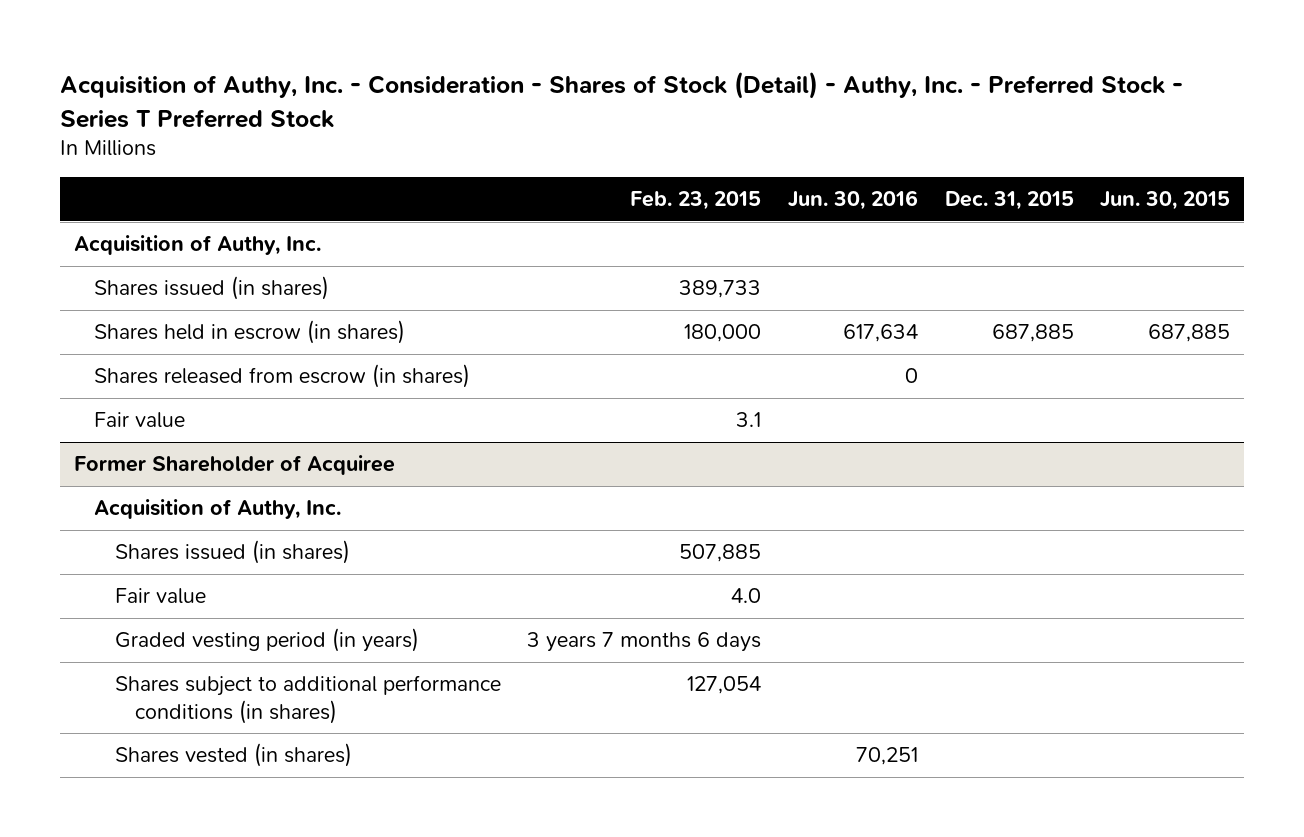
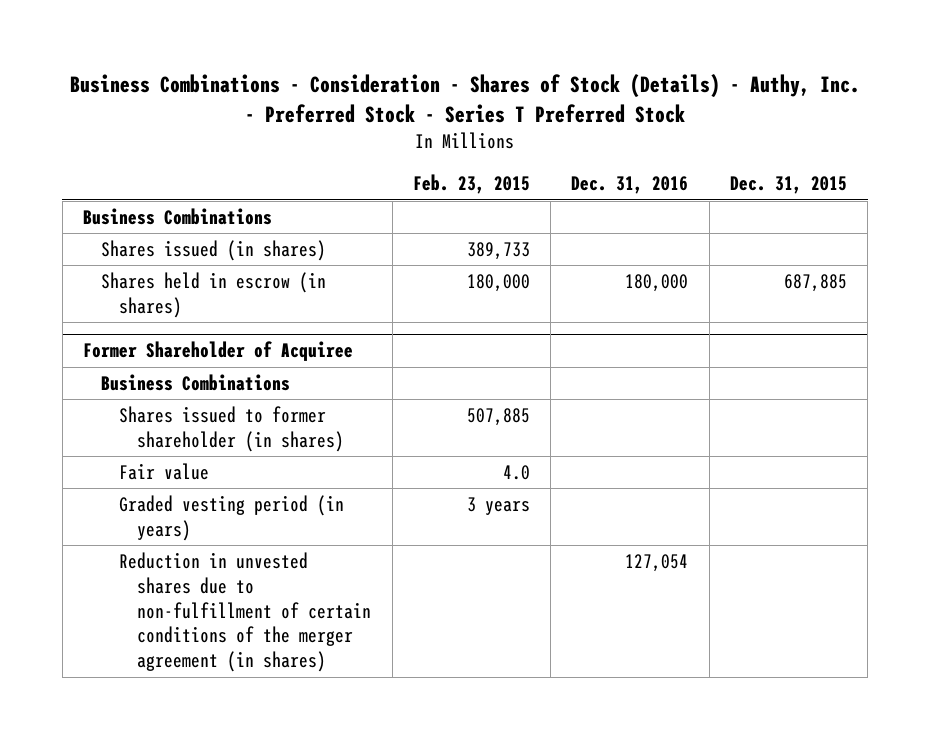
[60,71,1184,128] Acquisition of Authy, Inc. - Consideration - Shares of Stock (Detail) - Authy, Inc. - Preferred Stock - Series T Preferred Stock -> [69,74,860,124] Business Combinations - Consideration - Shares of Stock (Details) - Authy, Inc. - Preferred Stock - Series T Preferred Stock
[788,190,919,211] Jun. 30, 2016 -> none
[1100,191,1231,211] Jun. 30, 2015 -> none
none -> [571,176,689,195] Dec. 31, 2016
[73,235,321,256] Acquisition of Authy, Inc. -> [82,207,272,225] Business Combinations
[94,364,471,389] Shares released from escrow (in shares) -> none
[94,412,186,429] Fair value -> none
[94,499,342,520] Acquisition of Authy, Inc. -> [101,373,291,391] Business Combinations
[114,540,350,565] Shares issued (in shares) -> [119,405,345,452] Shares issued to former shareholder (in shares)
[114,675,501,724] Shares subject to additional performance conditions (in shares) -> none
[114,743,352,768] Shares vested (in shares) -> none
[527,632,762,653] 3 years 7 months 6 days -> [466,496,530,515] 3 years
none -> [119,551,372,673] Reduction in unvested shares due to non-fulfillment of certain conditions of the merger agreement (in shares)

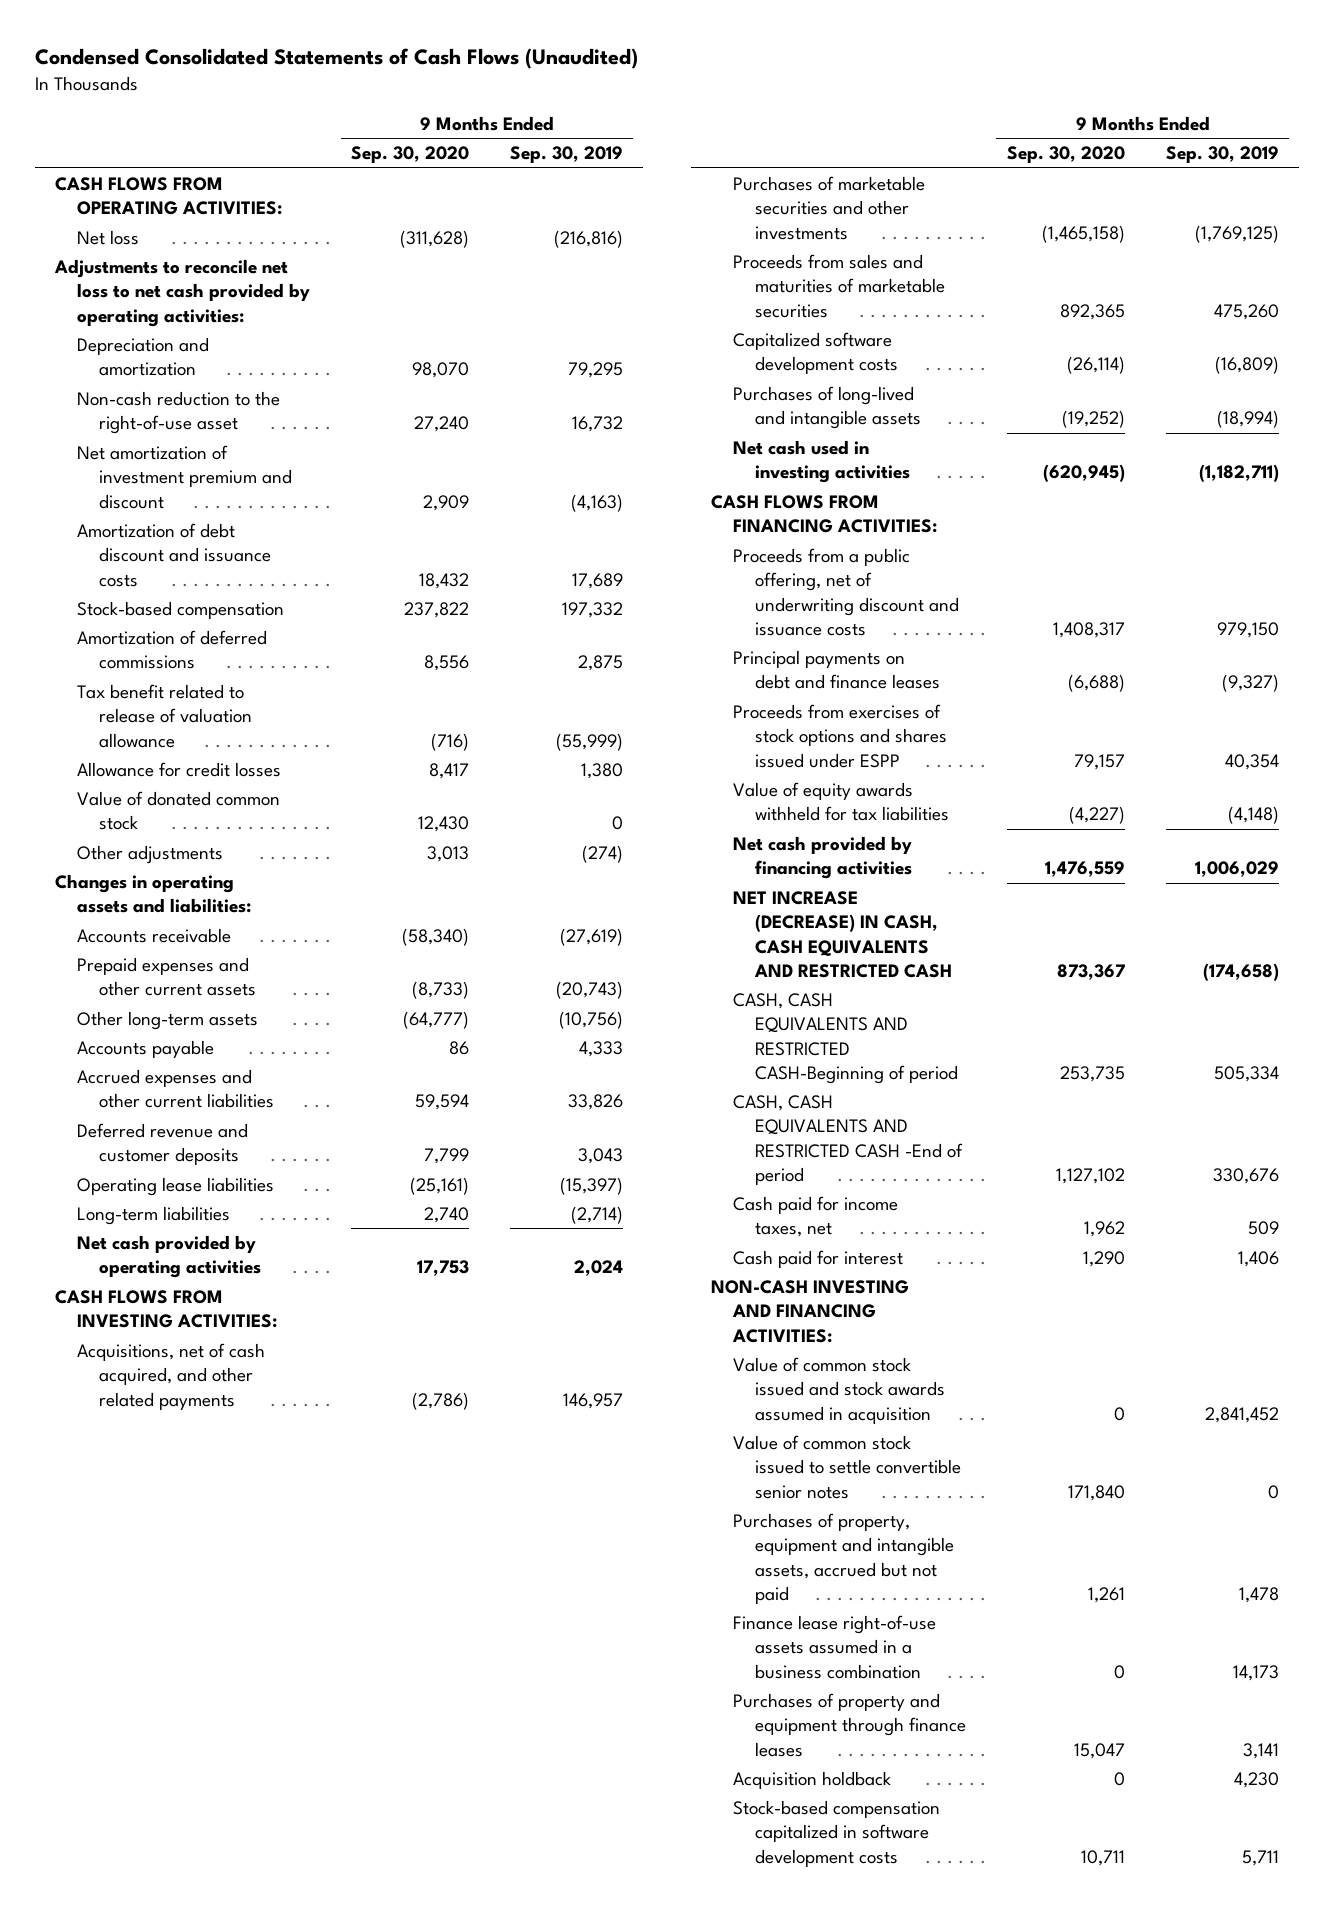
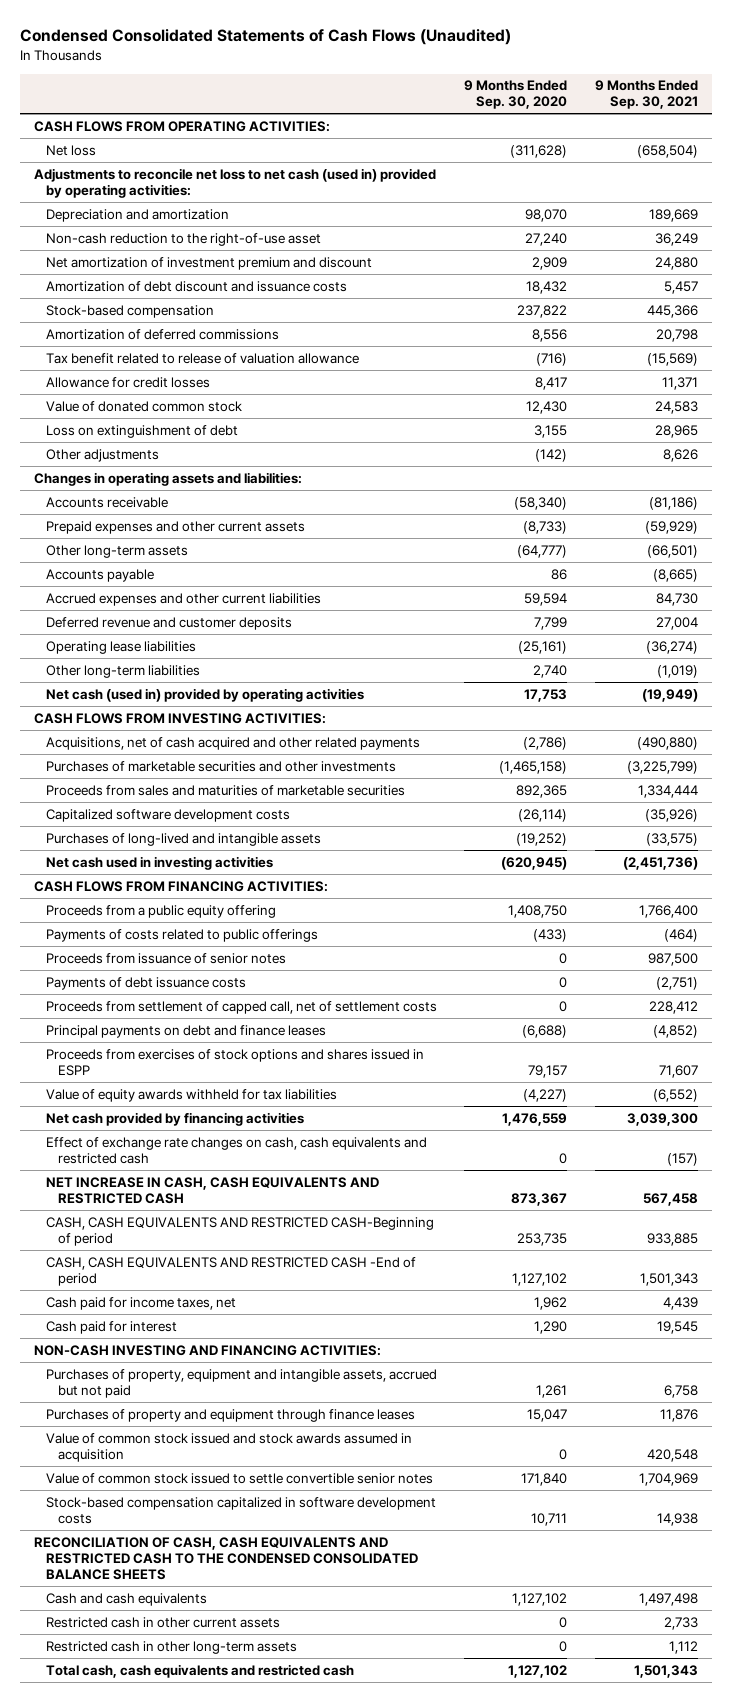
[509,146,623,164] Sep. 30, 2019 -> none
none -> [594,80,698,110] 9 Months Ended Sep. 30, 2021
[54,258,311,327] Adjustments to reconcile net loss to net cash provided by operating activities: -> [33,167,436,198] Adjustments to reconcile net loss to net cash (used in) provided by operating activities:
none -> [45,424,238,438] Loss on extinguishment of debt
[426,845,469,862] 3,013 -> [535,448,568,462] (142)
[77,1205,231,1225] Long-term liabilities -> [45,664,200,678] Other long-term liabilities
[77,1234,261,1279] Net cash provided by operating activities -> [45,687,364,702] Net cash (used in) provided by operating activities
[77,1342,266,1410] Acquisitions, net of cash acquired, and other related payments -> [45,736,420,750] Acquisitions, net of cash acquired and other related payments
[732,547,959,637] Proceeds from a public offering, net of underwriting discount and issuance costs -> none
none -> [45,904,276,918] Proceeds from a public equity offering
none -> [45,928,318,942] Payments of costs related to public offerings
none -> [45,952,286,964] Proceeds from issuance of senior notes
none -> [45,976,246,990] Payments of debt issuance costs
none -> [45,1000,437,1014] Proceeds from settlement of capped call, net of settlement costs
[732,703,947,768] Proceeds from exercises of stock options and shares issued under ESPP -> [45,1048,424,1076] Proceeds from exercises of stock options and shares issued in ESPP
none -> [45,1136,427,1164] Effect of exchange rate changes on cash, cash equivalents and restricted cash
[732,890,952,979] NET INCREASE (DECREASE) IN CASH, CASH EQUIVALENTS AND RESTRICTED CASH -> [45,1176,379,1204] NET INCREASE IN CASH, CASH EQUIVALENTS AND RESTRICTED CASH
[732,1614,936,1679] Finance lease right-of-use assets assumed in a business combination -> none
[732,1770,891,1789] Acquisition holdback -> none
[732,1356,945,1424] Value of common stock issued and stock awards assumed in acquisition -> [45,1432,412,1462] Value of common stock issued and stock awards assumed in acquisition
[732,1434,961,1499] Value of common stock issued to settle convertible senior notes -> [45,1472,433,1484] Value of common stock issued to settle convertible senior notes
none -> [33,1536,418,1580] RECONCILIATION OF CASH, CASH EQUIVALENTS AND RESTRICTED CASH TO THE CONDENSED CONSOLIDATED BALANCE SHEETS
none -> [45,1592,207,1606] Cash and cash equivalents
none -> [45,1616,280,1628] Restricted cash in other current assets
none -> [45,1640,297,1654] Restricted cash in other long-term assets
none -> [45,1663,354,1678] Total cash, cash equivalents and restricted cash

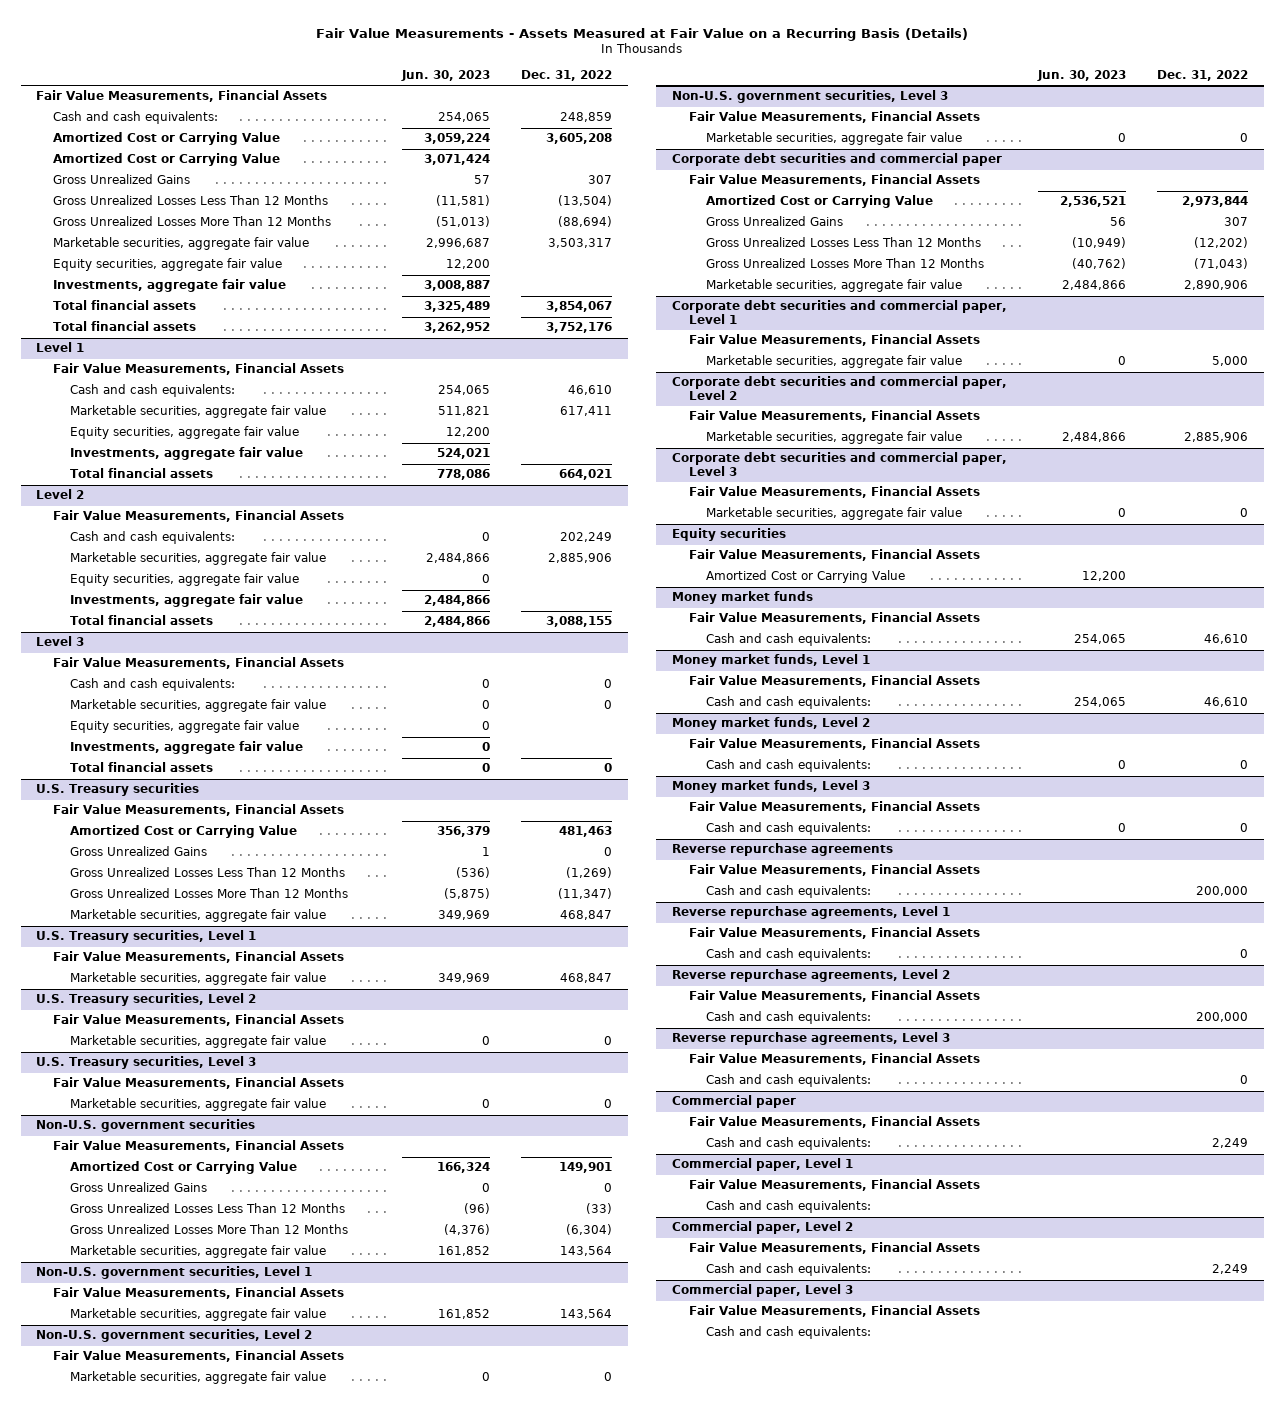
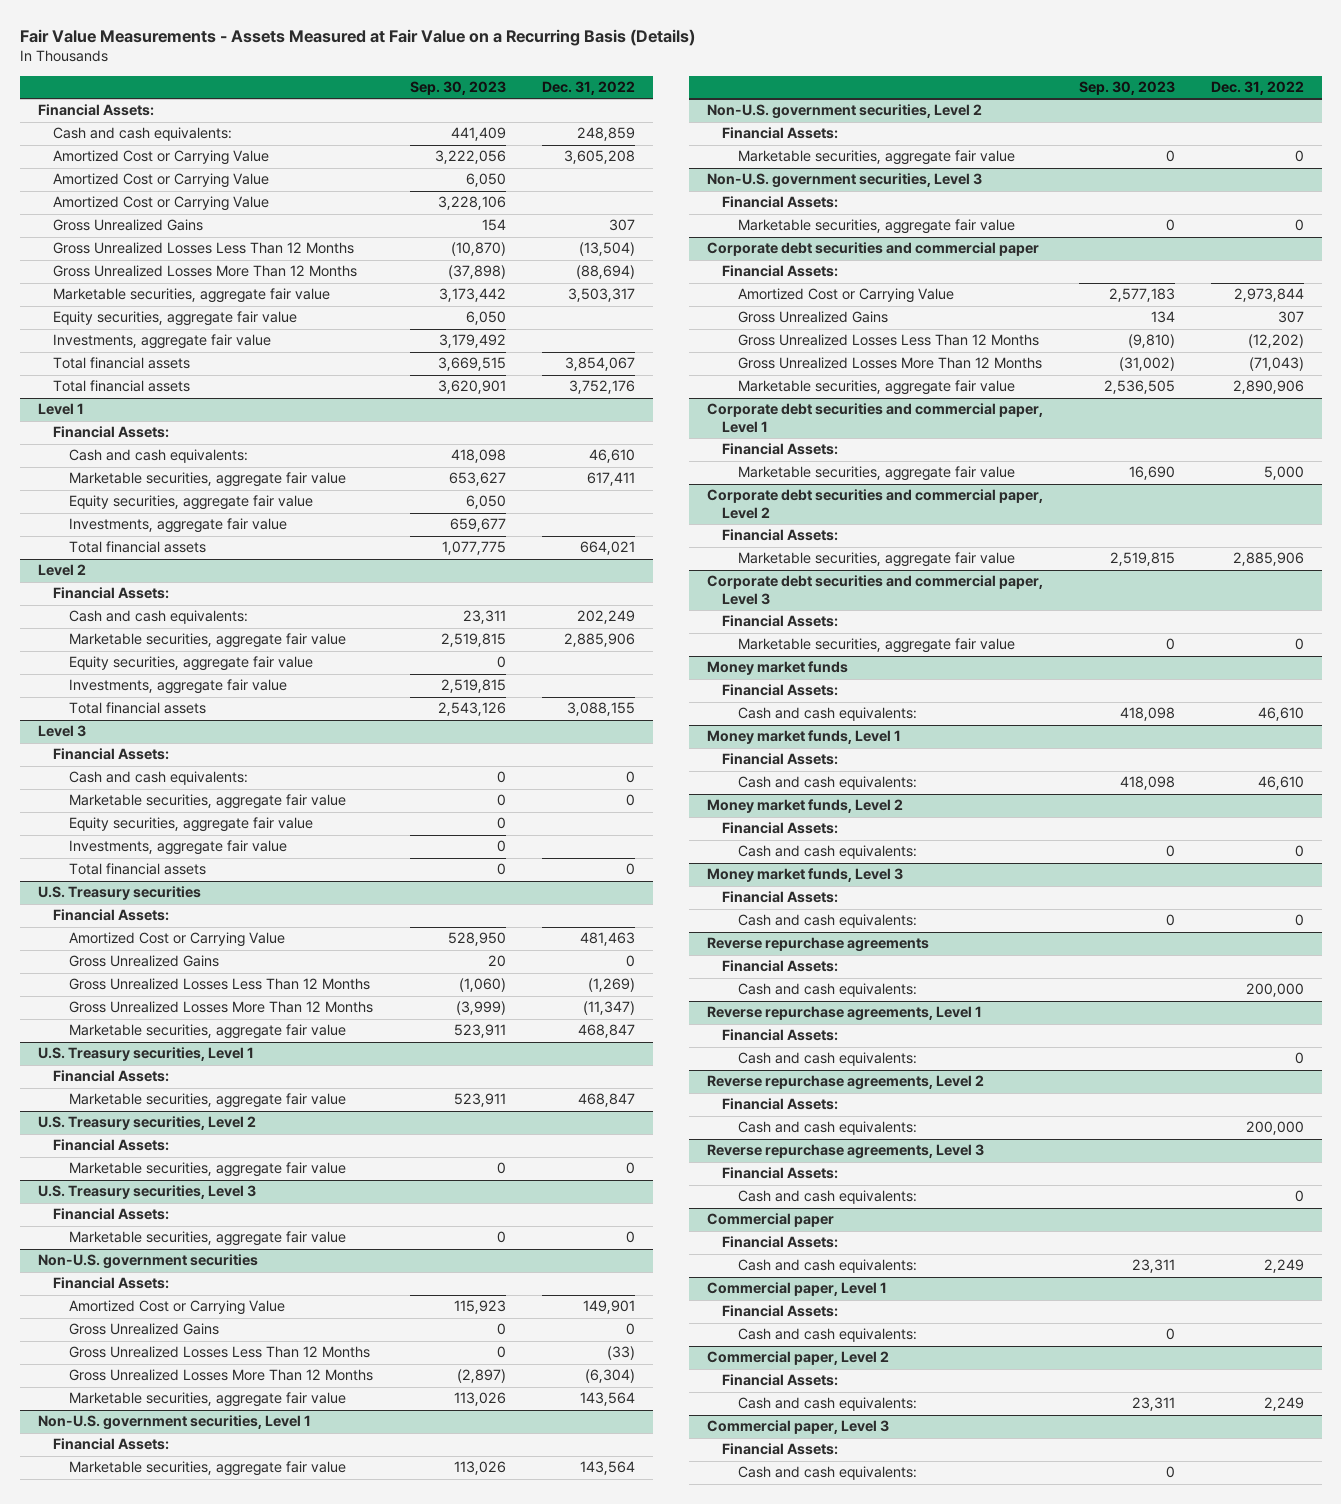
[401,70,491,82] Jun. 30, 2023 -> none
none -> [409,81,506,96] Sep. 30, 2023
[36,90,328,103] Fair Value Measurements, Financial Assets -> [37,104,154,117] Financial Assets:
none -> [53,196,270,212] Amortized Cost or Carrying Value
[53,363,345,376] Fair Value Measurements, Financial Assets -> [53,426,170,439] Financial Assets:
[53,510,345,523] Fair Value Measurements, Financial Assets -> [53,587,170,600] Financial Assets:
[53,657,345,670] Fair Value Measurements, Financial Assets -> [53,748,170,761] Financial Assets:
[53,804,345,817] Fair Value Measurements, Financial Assets -> [53,909,170,922] Financial Assets:
[53,951,345,964] Fair Value Measurements, Financial Assets -> [53,1070,170,1083] Financial Assets:
[53,1014,345,1027] Fair Value Measurements, Financial Assets -> [53,1139,170,1152] Financial Assets:
[53,1077,345,1090] Fair Value Measurements, Financial Assets -> [53,1208,170,1221] Financial Assets:
[53,1140,345,1153] Fair Value Measurements, Financial Assets -> [53,1277,170,1290] Financial Assets:
[53,1287,345,1300] Fair Value Measurements, Financial Assets -> [53,1438,170,1451] Financial Assets:
[53,1350,345,1363] Fair Value Measurements, Financial Assets -> [722,127,839,140] Financial Assets:
[688,111,980,124] Fair Value Measurements, Financial Assets -> [722,196,839,209] Financial Assets:
[688,174,980,187] Fair Value Measurements, Financial Assets -> [722,265,839,278] Financial Assets:
[688,334,980,347] Fair Value Measurements, Financial Assets -> [722,443,839,456] Financial Assets:
[688,410,980,423] Fair Value Measurements, Financial Assets -> [722,529,839,542] Financial Assets:
[688,486,980,499] Fair Value Measurements, Financial Assets -> [722,615,839,628] Financial Assets:
[671,528,786,542] Equity securities -> none
[688,549,980,562] Fair Value Measurements, Financial Assets -> none
[705,570,905,584] Amortized Cost or Carrying Value -> none
[688,612,980,625] Fair Value Measurements, Financial Assets -> [722,684,839,697] Financial Assets:
[688,675,980,688] Fair Value Measurements, Financial Assets -> [722,753,839,766] Financial Assets:
[688,738,980,751] Fair Value Measurements, Financial Assets -> [722,822,839,835] Financial Assets:
[688,801,980,814] Fair Value Measurements, Financial Assets -> [722,891,839,904] Financial Assets:
[688,864,980,877] Fair Value Measurements, Financial Assets -> [722,960,839,973] Financial Assets:
[688,927,980,940] Fair Value Measurements, Financial Assets -> [722,1029,839,1042] Financial Assets:
[688,990,980,1003] Fair Value Measurements, Financial Assets -> [722,1098,839,1111] Financial Assets:
[688,1053,980,1066] Fair Value Measurements, Financial Assets -> [722,1167,839,1180] Financial Assets:
[688,1116,980,1129] Fair Value Measurements, Financial Assets -> [722,1236,839,1249] Financial Assets:
[688,1179,980,1192] Fair Value Measurements, Financial Assets -> [722,1305,839,1318] Financial Assets:
[688,1242,980,1255] Fair Value Measurements, Financial Assets -> [722,1374,839,1387] Financial Assets:
[688,1305,980,1318] Fair Value Measurements, Financial Assets -> [722,1443,839,1456] Financial Assets:

